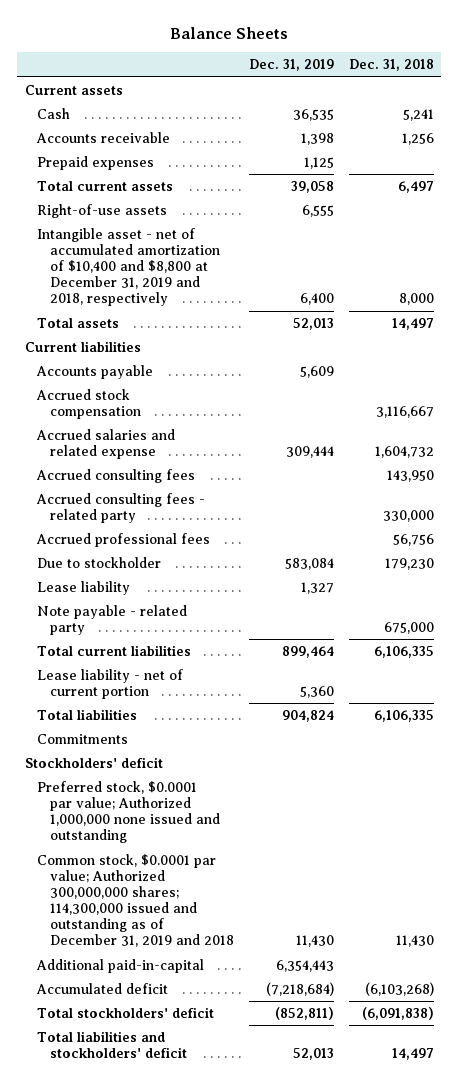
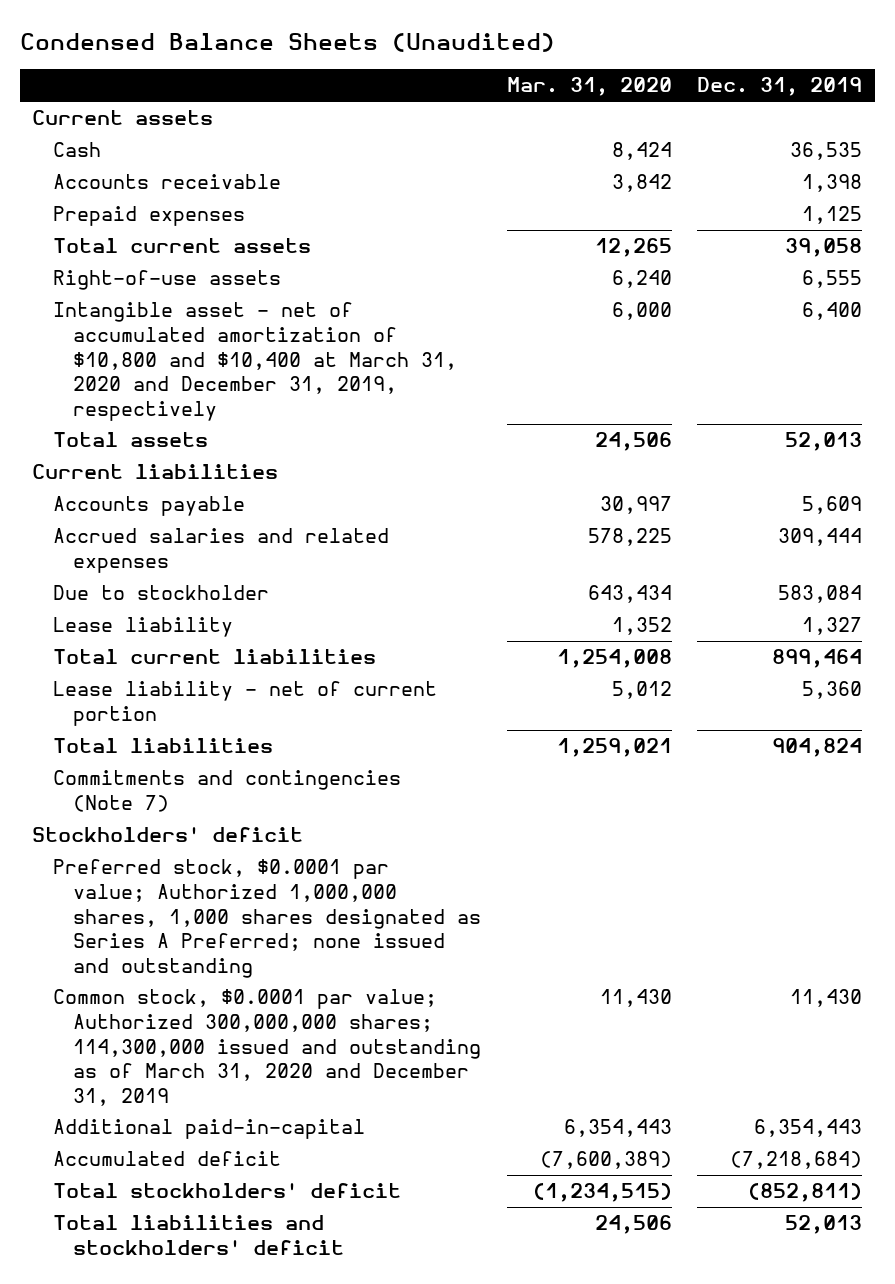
[170,26,289,39] Balance Sheets -> [19,32,555,52] Condensed Balance Sheets (Unaudited)
[348,59,434,72] Dec. 31, 2018 -> none
none -> [506,77,672,97] Mar. 31, 2020
[37,227,221,307] Intangible asset - net of accumulated amortization of $10,400 and $8,800 at December 31, 2019 and 2018, respectively -> [52,302,457,421] Intangible asset - net of accumulated amortization of $10,800 and $10,400 at March 31, 2020 and December 31, 2019, respectively
[36,388,142,419] Accrued stock compensation -> none
[36,468,196,483] Accrued consulting fees -> none
[36,492,206,523] Accrued consulting fees - related party -> none
[36,532,211,547] Accrued professional fees -> none
[36,428,176,459] Accrued salaries and related expense -> [52,528,389,573] Accrued salaries and related expenses
[37,604,188,635] Note payable - related party -> none
[37,733,129,744] Commitments -> [52,770,401,812] Commitments and contingencies (Note 7)
[37,780,221,844] Preferred stock, $0.0001 par value; Authorized 1,000,000 none issued and outstanding -> [52,859,481,978] Preferred stock, $0.0001 par value; Authorized 1,000,000 shares, 1,000 shares designated as Series A Preferred; none issued and outstanding
[37,853,235,948] Common stock, $0.0001 par value; Authorized 300,000,000 shares; 114,300,000 issued and outstanding as of December 31, 2019 and 2018 -> [52,989,481,1106] Common stock, $0.0001 par value; Authorized 300,000,000 shares; 114,300,000 issued and outstanding as of March 31, 2020 and December 31, 2019

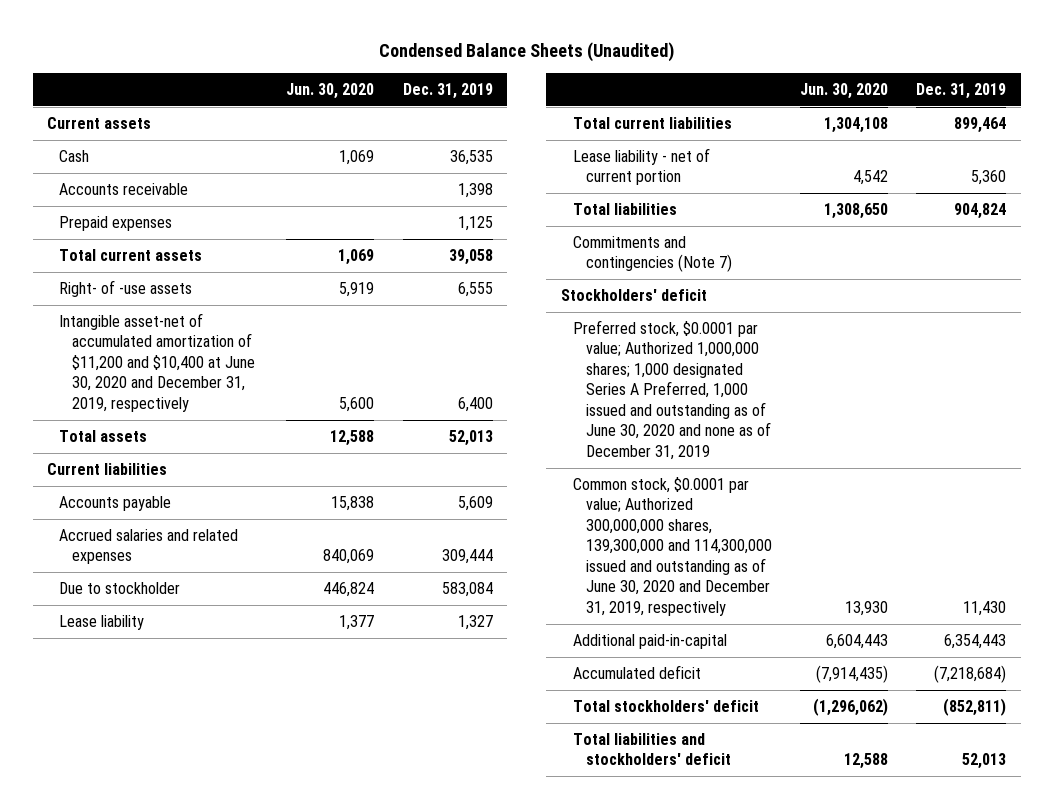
[506,77,672,97] Mar. 31, 2020 -> none
none -> [286,82,375,99] Jun. 30, 2020
[52,270,281,291] Right-of-use assets -> [59,279,193,297] Right- of -use assets
[52,302,457,421] Intangible asset - net of accumulated amortization of $10,800 and $10,400 at March 31, 2020 and December 31, 2019, respectively -> [59,312,255,412] Intangible asset-net of accumulated amortization of $11,200 and $10,400 at June 30, 2020 and December 31, 2019, respectively
[52,859,481,978] Preferred stock, $0.0001 par value; Authorized 1,000,000 shares, 1,000 shares designated as Series A Preferred; none issued and outstanding -> [573,319,771,460] Preferred stock, $0.0001 par value; Authorized 1,000,000 shares; 1,000 designated Series A Preferred, 1,000 issued and outstanding as of June 30, 2020 and none as of December 31, 2019
[52,989,481,1106] Common stock, $0.0001 par value; Authorized 300,000,000 shares; 114,300,000 issued and outstanding as of March 31, 2020 and December 31, 2019 -> [573,476,772,616] Common stock, $0.0001 par value; Authorized 300,000,000 shares, 139,300,000 and 114,300,000 issued and outstanding as of June 30, 2020 and December 31, 2019, respectively

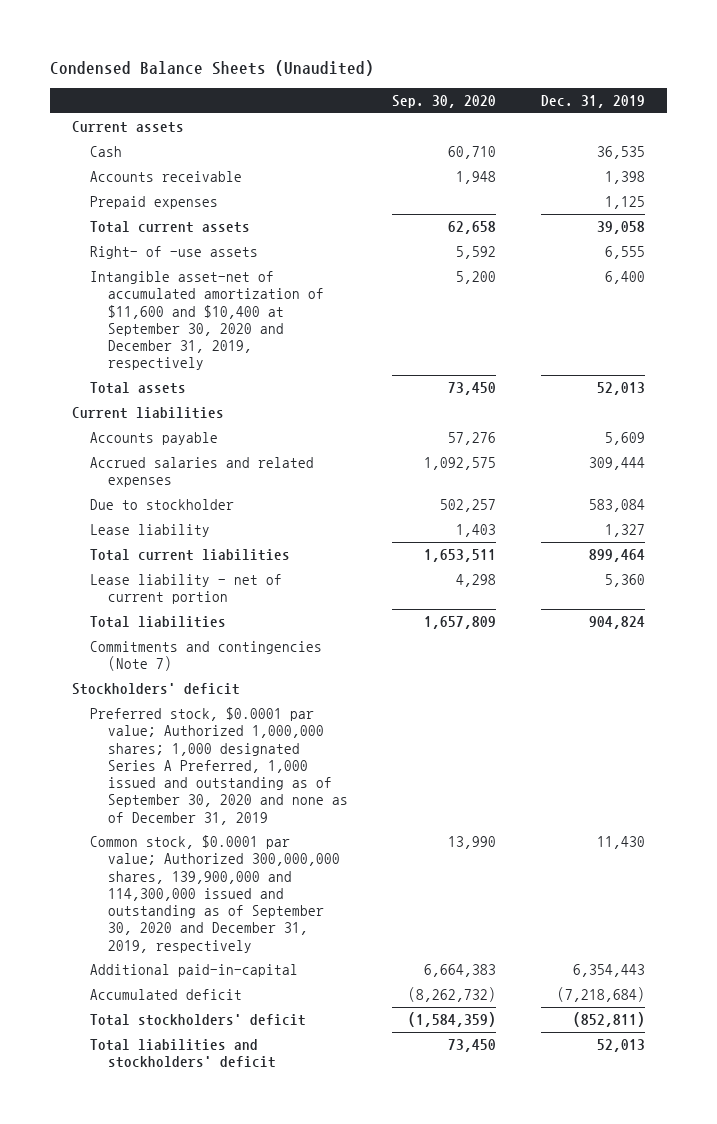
[286,82,375,99] Jun. 30, 2020 -> none
none -> [392,95,497,109] Sep. 30, 2020
[59,312,255,412] Intangible asset-net of accumulated amortization of $11,200 and $10,400 at June 30, 2020 and December 31, 2019, respectively -> [90,271,325,371] Intangible asset-net of accumulated amortization of $11,600 and $10,400 at September 30, 2020 and December 31, 2019, respectively
[573,319,771,460] Preferred stock, $0.0001 par value; Authorized 1,000,000 shares; 1,000 designated Series A Preferred, 1,000 issued and outstanding as of June 30, 2020 and none as of December 31, 2019 -> [90,707,349,825] Preferred stock, $0.0001 par value; Authorized 1,000,000 shares; 1,000 designated Series A Preferred, 1,000 issued and outstanding as of September 30, 2020 and none as of December 31, 2019
[573,476,772,616] Common stock, $0.0001 par value; Authorized 300,000,000 shares, 139,300,000 and 114,300,000 issued and outstanding as of June 30, 2020 and December 31, 2019, respectively -> [90,835,341,953] Common stock, $0.0001 par value; Authorized 300,000,000 shares, 139,900,000 and 114,300,000 issued and outstanding as of September 30, 2020 and December 31, 2019, respectively

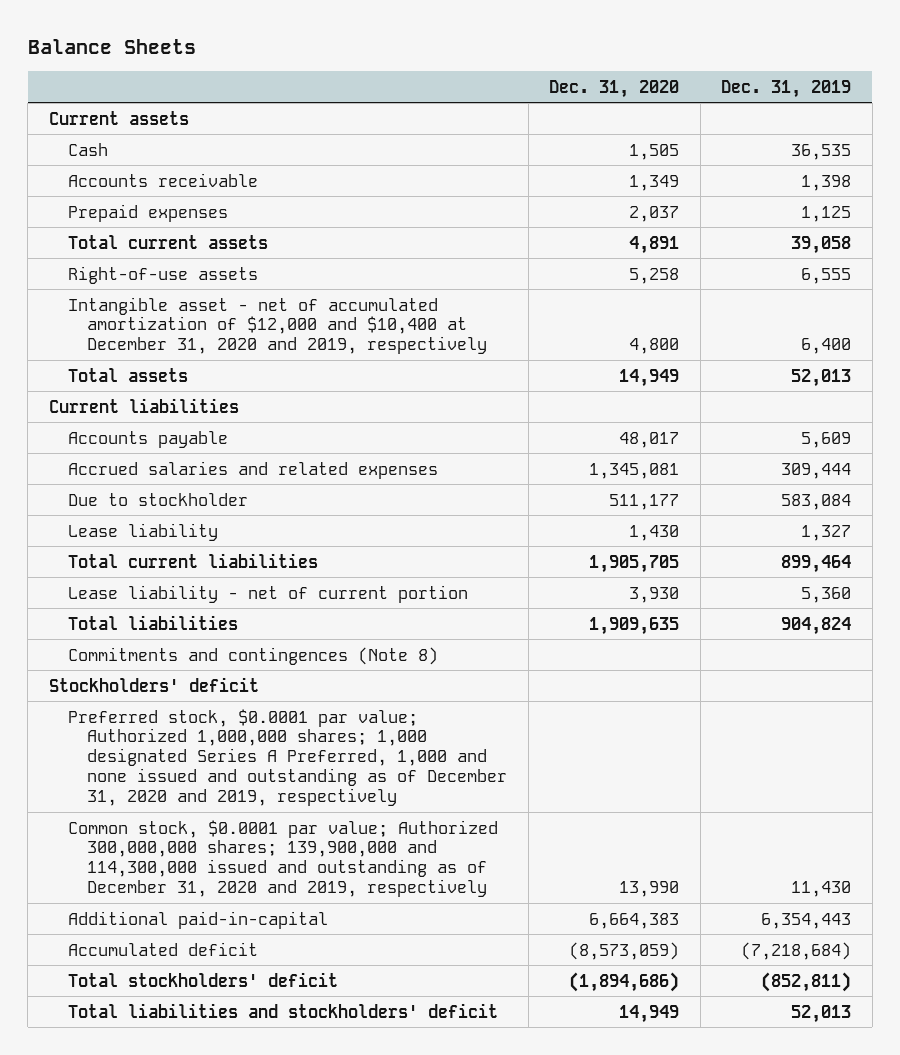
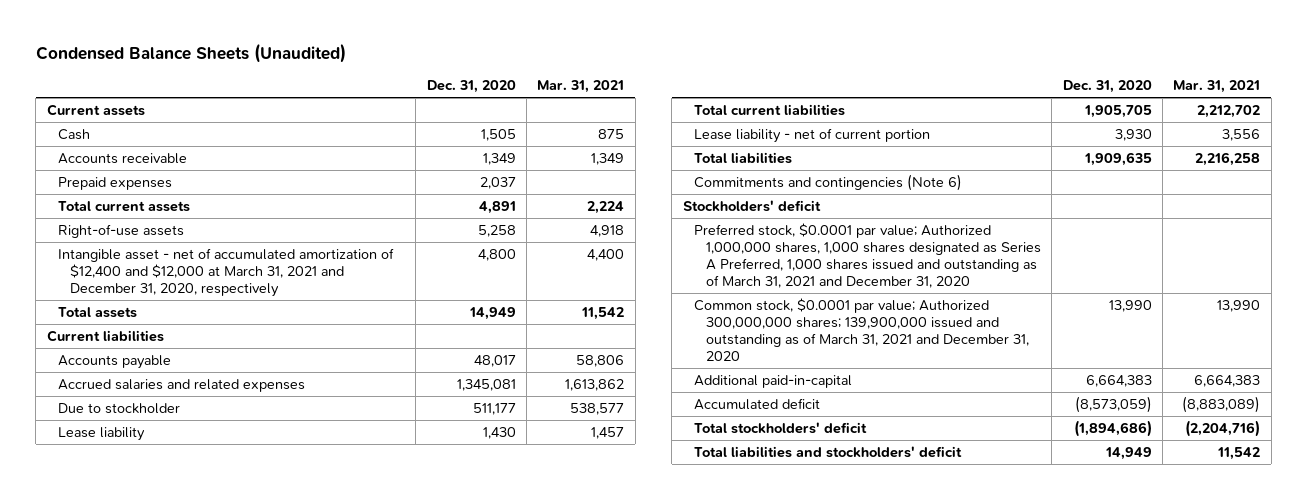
[27,39,196,55] Balance Sheets -> [35,42,346,63] Condensed Balance Sheets (Unaudited)
[721,79,852,98] Dec. 31, 2019 -> none
none -> [537,80,625,94] Mar. 31, 2021
[68,296,488,355] Intangible asset - net of accumulated amortization of $12,000 and $10,400 at December 31, 2020 and 2019, respectively -> [58,248,395,298] Intangible asset - net of accumulated amortization of $12,400 and $12,000 at March 31, 2021 and December 31, 2020, respectively
[68,646,439,665] Commitments and contingences (Note 8) -> [694,174,963,192] Commitments and contingencies (Note 6)
[68,708,508,807] Preferred stock, $0.0001 par value; Authorized 1,000,000 shares; 1,000 designated Series A Preferred, 1,000 and none issued and outstanding as of December 31, 2020 and 2019, respectively -> [694,223,1042,289] Preferred stock, $0.0001 par value; Authorized 1,000,000 shares, 1,000 shares designated as Series A Preferred, 1,000 shares issued and outstanding as of March 31, 2021 and December 31, 2020
[68,819,499,898] Common stock, $0.0001 par value; Authorized 300,000,000 shares; 139,900,000 and 114,300,000 issued and outstanding as of December 31, 2020 and 2019, respectively -> [694,298,1030,362] Common stock, $0.0001 par value; Authorized 300,000,000 shares; 139,900,000 issued and outstanding as of March 31, 2021 and December 31, 2020

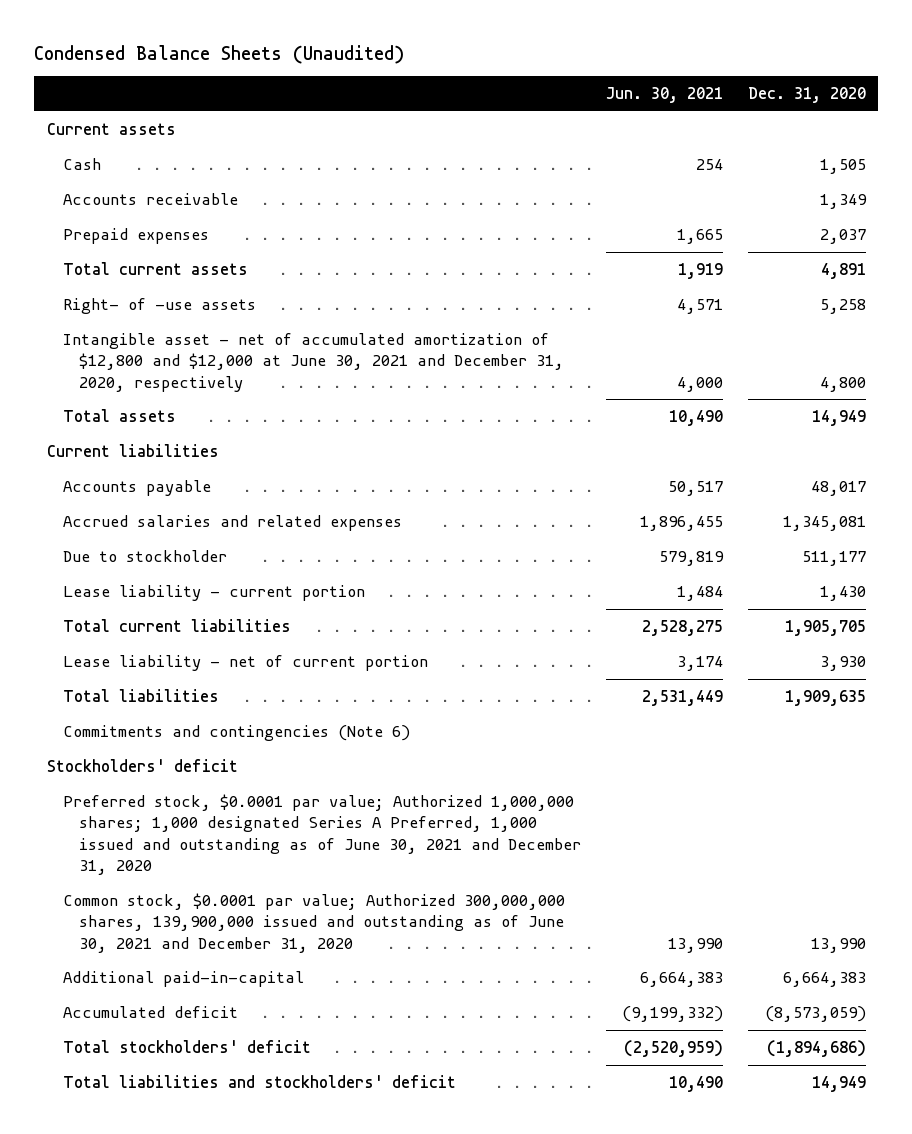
[537,80,625,94] Mar. 31, 2021 -> none
none -> [606,87,724,104] Jun. 30, 2021
[58,224,185,239] Right-of-use assets -> [63,297,257,314] Right- of -use assets
[58,248,395,298] Intangible asset - net of accumulated amortization of $12,400 and $12,000 at March 31, 2021 and December 31, 2020, respectively -> [63,332,565,392] Intangible asset - net of accumulated amortization of $12,800 and $12,000 at June 30, 2021 and December 31, 2020, respectively
[58,427,146,442] Lease liability -> [63,584,366,601] Lease liability - current portion
[694,223,1042,289] Preferred stock, $0.0001 par value; Authorized 1,000,000 shares, 1,000 shares designated as Series A Preferred, 1,000 shares issued and outstanding as of March 31, 2021 and December 31, 2020 -> [63,793,582,876] Preferred stock, $0.0001 par value; Authorized 1,000,000 shares; 1,000 designated Series A Preferred, 1,000 issued and outstanding as of June 30, 2021 and December 31, 2020
[694,298,1030,362] Common stock, $0.0001 par value; Authorized 300,000,000 shares; 139,900,000 issued and outstanding as of March 31, 2021 and December 31, 2020 -> [63,892,566,953] Common stock, $0.0001 par value; Authorized 300,000,000 shares, 139,900,000 issued and outstanding as of June 30, 2021 and December 31, 2020

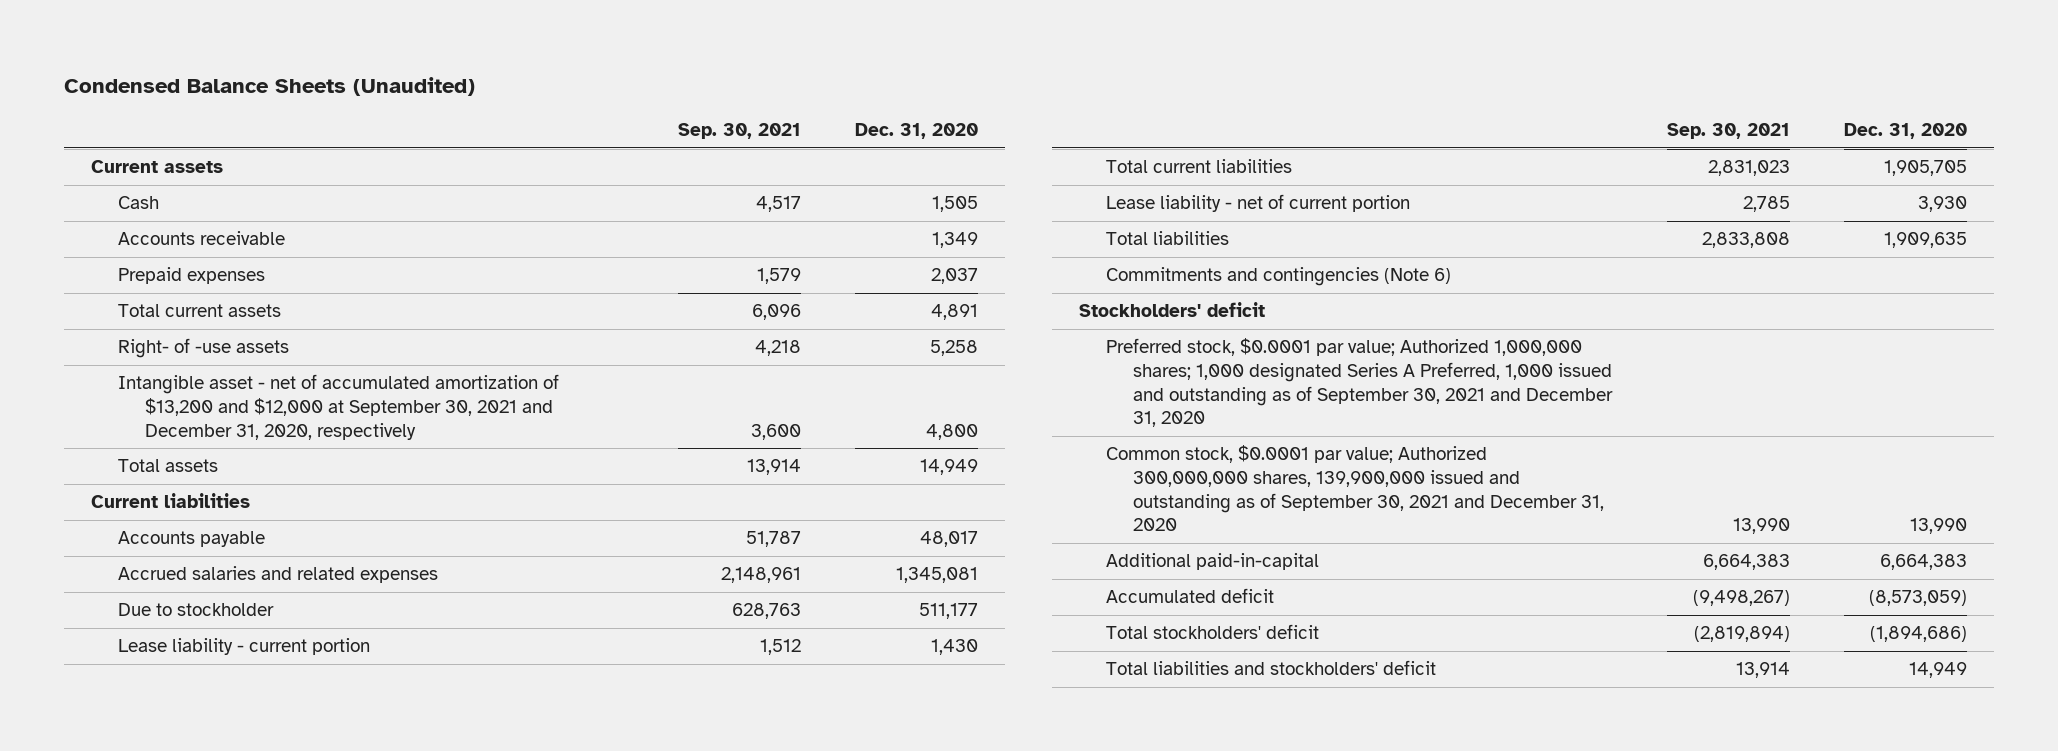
[606,87,724,104] Jun. 30, 2021 -> none
none -> [678,123,802,140] Sep. 30, 2021
[63,332,565,392] Intangible asset - net of accumulated amortization of $12,800 and $12,000 at June 30, 2021 and December 31, 2020, respectively -> [117,374,559,440] Intangible asset - net of accumulated amortization of $13,200 and $12,000 at September 30, 2021 and December 31, 2020, respectively
[63,793,582,876] Preferred stock, $0.0001 par value; Authorized 1,000,000 shares; 1,000 designated Series A Preferred, 1,000 issued and outstanding as of June 30, 2021 and December 31, 2020 -> [1106,338,1614,428] Preferred stock, $0.0001 par value; Authorized 1,000,000 shares; 1,000 designated Series A Preferred, 1,000 issued and outstanding as of September 30, 2021 and December 31, 2020
[63,892,566,953] Common stock, $0.0001 par value; Authorized 300,000,000 shares, 139,900,000 issued and outstanding as of June 30, 2021 and December 31, 2020 -> [1106,445,1605,532] Common stock, $0.0001 par value; Authorized 300,000,000 shares, 139,900,000 issued and outstanding as of September 30, 2021 and December 31, 2020

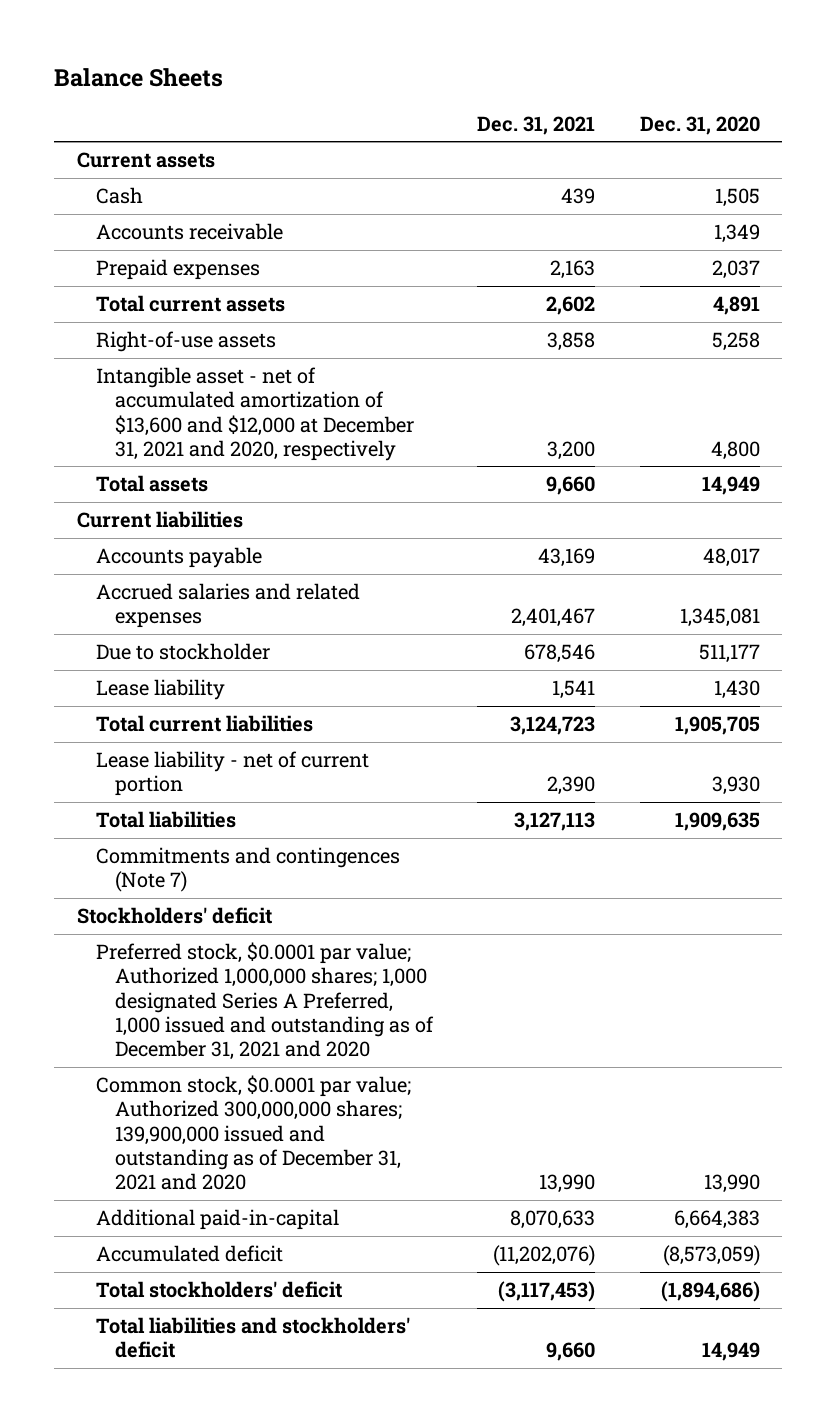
[63,76,475,96] Condensed Balance Sheets (Unaudited) -> [54,67,224,87] Balance Sheets
[678,123,802,140] Sep. 30, 2021 -> none
none -> [477,116,596,136] Dec. 31, 2021
[117,338,289,359] Right- of -use assets -> [95,331,276,353] Right-of-use assets
[117,374,559,440] Intangible asset - net of accumulated amortization of $13,200 and $12,000 at September 30, 2021 and December 31, 2020, respectively -> [95,367,414,461] Intangible asset - net of accumulated amortization of $13,600 and $12,000 at December 31, 2021 and 2020, respectively
[117,638,370,656] Lease liability - current portion -> [95,679,225,701] Lease liability
[1106,267,1452,287] Commitments and contingencies (Note 6) -> [95,847,400,893] Commitments and contingences (Note 7)
[1106,338,1614,428] Preferred stock, $0.0001 par value; Authorized 1,000,000 shares; 1,000 designated Series A Preferred, 1,000 issued and outstanding as of September 30, 2021 and December 31, 2020 -> [95,942,434,1061] Preferred stock, $0.0001 par value; Authorized 1,000,000 shares; 1,000 designated Series A Preferred, 1,000 issued and outstanding as of December 31, 2021 and 2020
[1106,445,1605,532] Common stock, $0.0001 par value; Authorized 300,000,000 shares, 139,900,000 issued and outstanding as of September 30, 2021 and December 31, 2020 -> [95,1075,411,1191] Common stock, $0.0001 par value; Authorized 300,000,000 shares; 139,900,000 issued and outstanding as of December 31, 2021 and 2020

